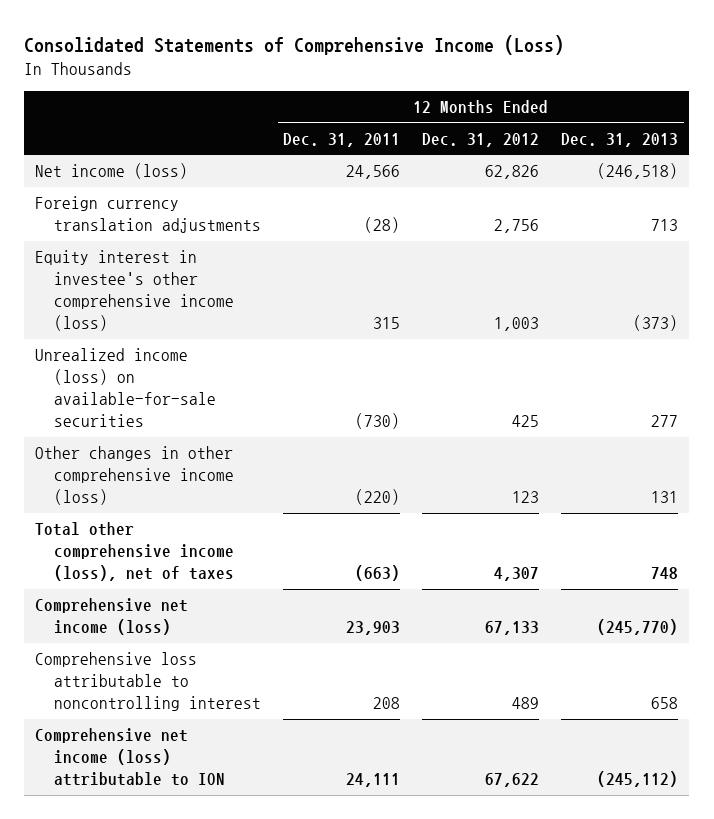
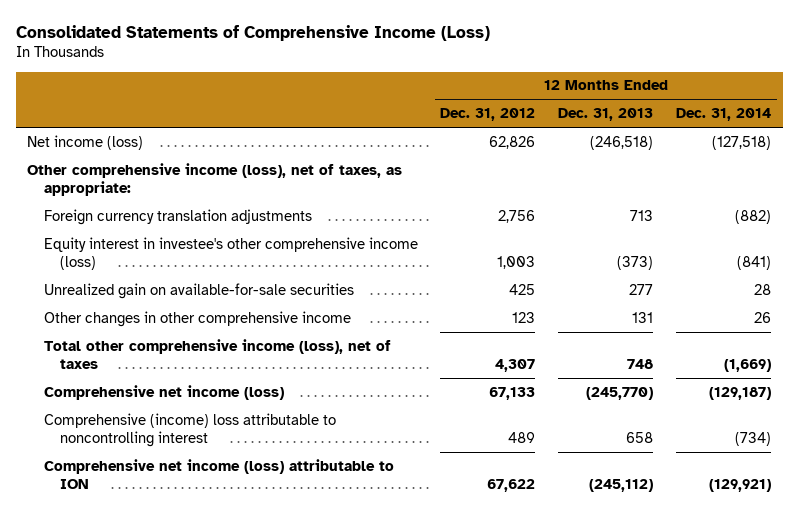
[283,132,401,147] Dec. 31, 2011 -> none
none -> [676,108,772,122] Dec. 31, 2014
none -> [27,162,403,196] Other comprehensive income (loss), net of taxes, as appropriate:
[35,348,217,428] Unrealized income (loss) on available-for-sale securities -> [43,282,354,299] Unrealized gain on available-for-sale securities
[35,446,235,506] Other changes in other comprehensive income (loss) -> [43,310,351,327] Other changes in other comprehensive income
[35,652,262,712] Comprehensive loss attributable to noncontrolling interest -> [43,412,336,447] Comprehensive (income) loss attributable to noncontrolling interest

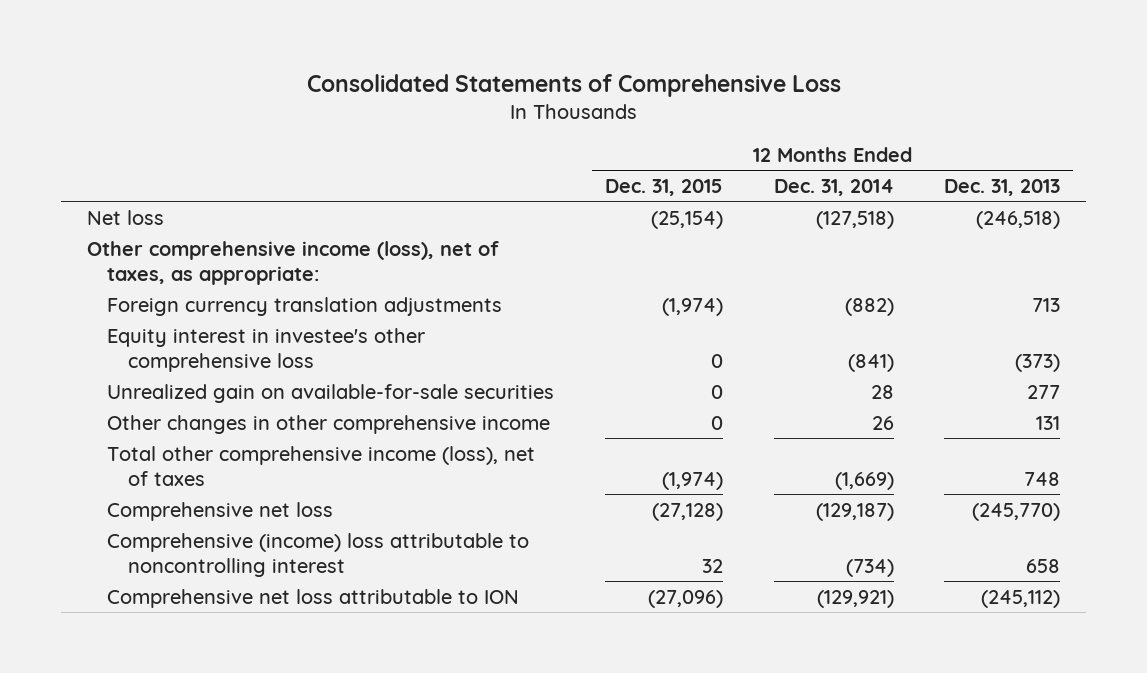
[15,25,490,42] Consolidated Statements of Comprehensive Income (Loss) -> [306,74,841,98] Consolidated Statements of Comprehensive Loss
[440,108,536,122] Dec. 31, 2012 -> none
none -> [605,179,724,197] Dec. 31, 2015
[27,134,144,150] Net income (loss) -> [86,209,164,225] Net loss
[43,236,418,270] Equity interest in investee's other comprehensive income (loss) -> [107,327,426,372] Equity interest in investee's other comprehensive loss
[43,384,284,400] Comprehensive net income (loss) -> [107,501,334,521] Comprehensive net loss
[43,458,394,489] Comprehensive net income (loss) attributable to ION -> [107,588,520,608] Comprehensive net loss attributable to ION

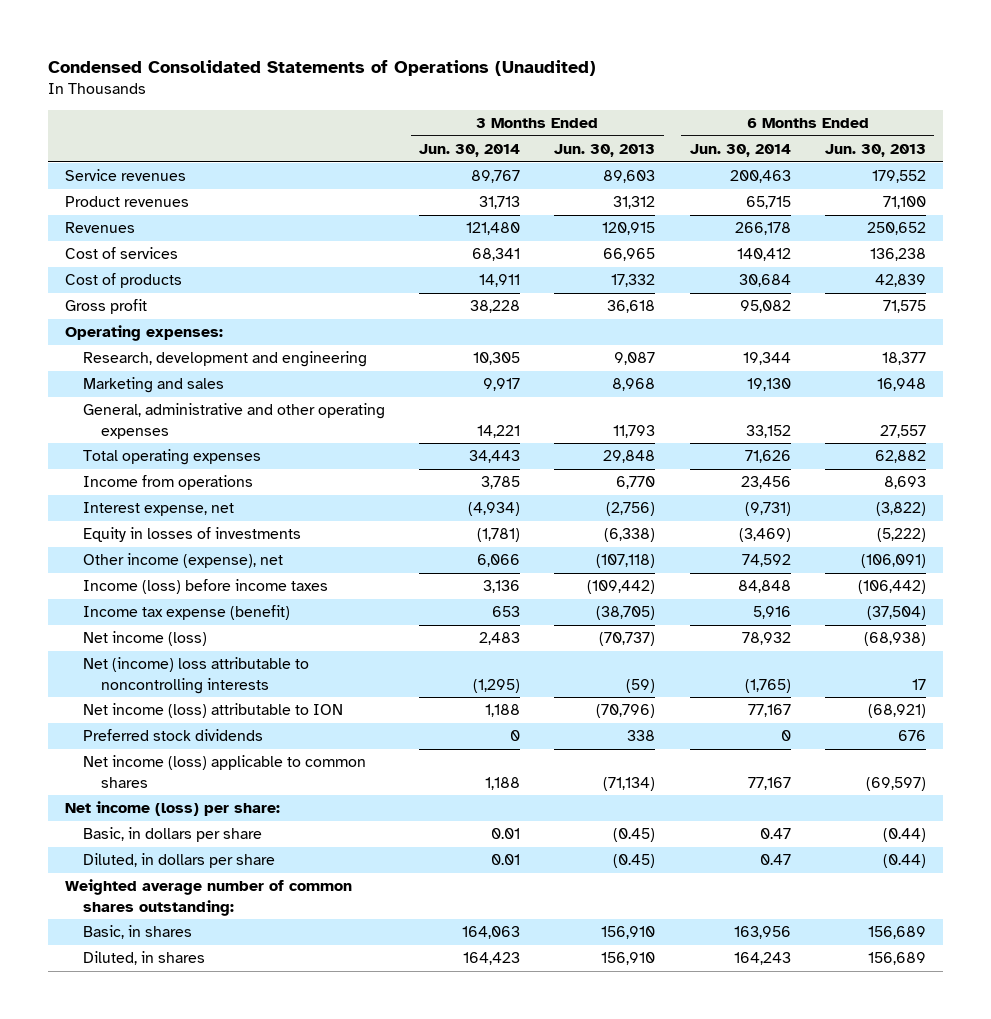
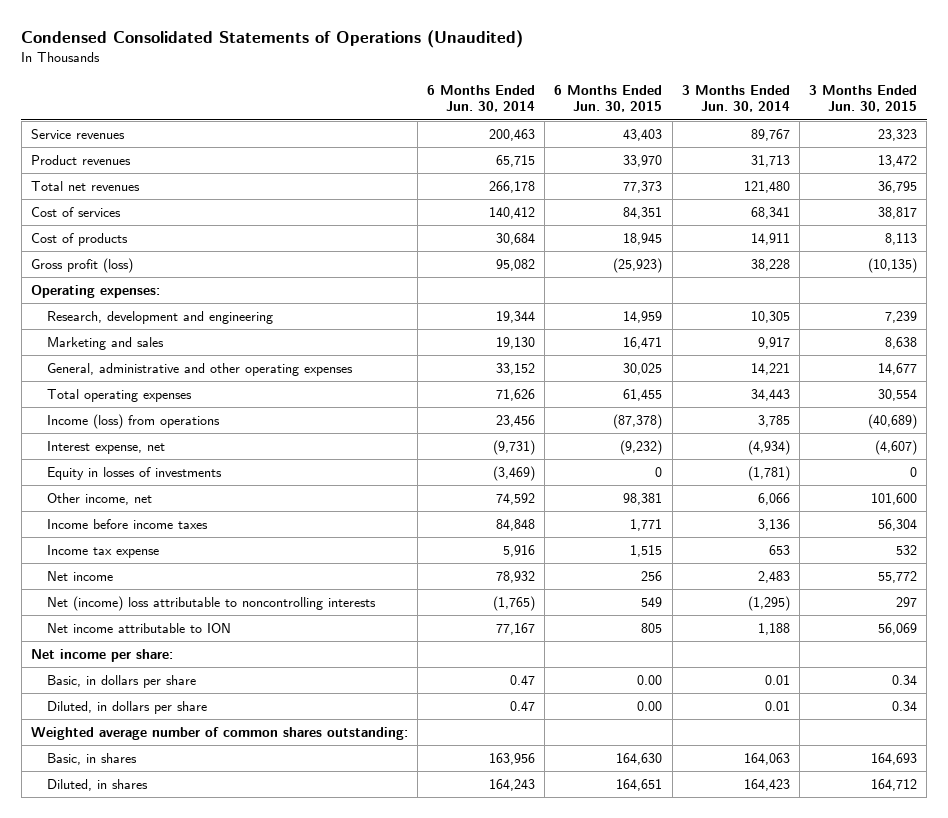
[554,143,656,157] Jun. 30, 2013 -> none
[824,143,926,157] Jun. 30, 2013 -> none
none -> [554,84,663,113] 6 Months Ended Jun. 30, 2015
none -> [809,84,918,113] 3 Months Ended Jun. 30, 2015
[65,222,136,234] Revenues -> [30,181,140,192] Total net revenues
[65,299,148,315] Gross profit -> [30,258,133,274] Gross profit (loss)
[83,475,254,491] Income from operations -> [47,414,221,430] Income (loss) from operations
[83,553,284,569] Other income (expense), net -> [47,493,153,506] Other income, net
[83,579,329,595] Income (loss) before income taxes -> [47,519,209,530] Income before income taxes
[83,605,291,621] Income tax expense (benefit) -> [47,545,160,559] Income tax expense
[83,631,208,647] Net income (loss) -> [47,571,114,582] Net income
[83,729,264,742] Preferred stock dividends -> none
[83,755,367,788] Net income (loss) applicable to common shares -> none
[83,703,344,719] Net income (loss) attributable to ION -> [47,623,232,634] Net income attributable to ION
[65,801,281,817] Net income (loss) per share: -> [30,649,173,663] Net income per share:

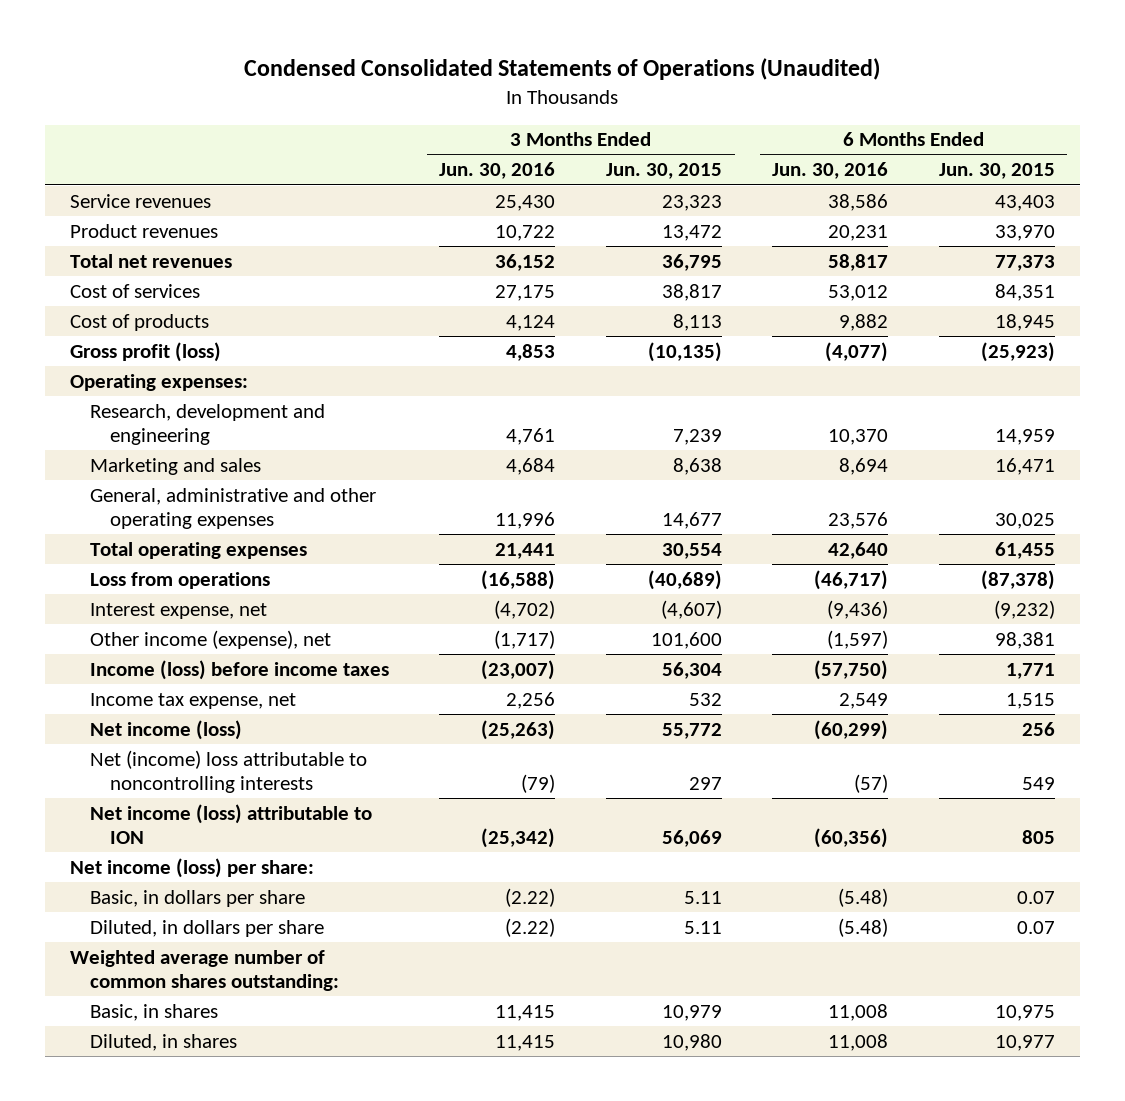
[427,84,536,113] 6 Months Ended Jun. 30, 2014 -> none
[681,84,790,113] 3 Months Ended Jun. 30, 2014 -> none
none -> [439,162,556,180] Jun. 30, 2016
none -> [772,162,889,180] Jun. 30, 2016
[47,414,221,430] Income (loss) from operations -> [90,571,271,589] Loss from operations
[47,467,223,481] Equity in losses of investments -> none
[47,493,153,506] Other income, net -> [90,629,332,649] Other income (expense), net
[47,519,209,530] Income before income taxes -> [90,659,390,680] Income (loss) before income taxes
[47,545,160,559] Income tax expense -> [90,692,297,709] Income tax expense, net
[47,571,114,582] Net income -> [90,719,243,740] Net income (loss)
[47,623,232,634] Net income attributable to ION -> [90,803,373,844] Net income (loss) attributable to ION
[30,649,173,663] Net income per share: -> [69,857,314,878] Net income (loss) per share:
[637,675,663,686] 0.00 -> [1016,890,1055,904] 0.07
[892,675,918,686] 0.34 -> [683,890,722,904] 5.11
[637,701,663,712] 0.00 -> [1016,920,1055,934] 0.07
[892,701,918,712] 0.34 -> [683,920,722,934] 5.11
[616,753,663,766] 164,630 -> [994,1004,1055,1021] 10,975
[871,753,918,766] 164,693 -> [661,1004,722,1021] 10,979
[616,779,663,792] 164,651 -> [994,1034,1055,1051] 10,977
[871,779,918,792] 164,712 -> [661,1033,722,1051] 10,980

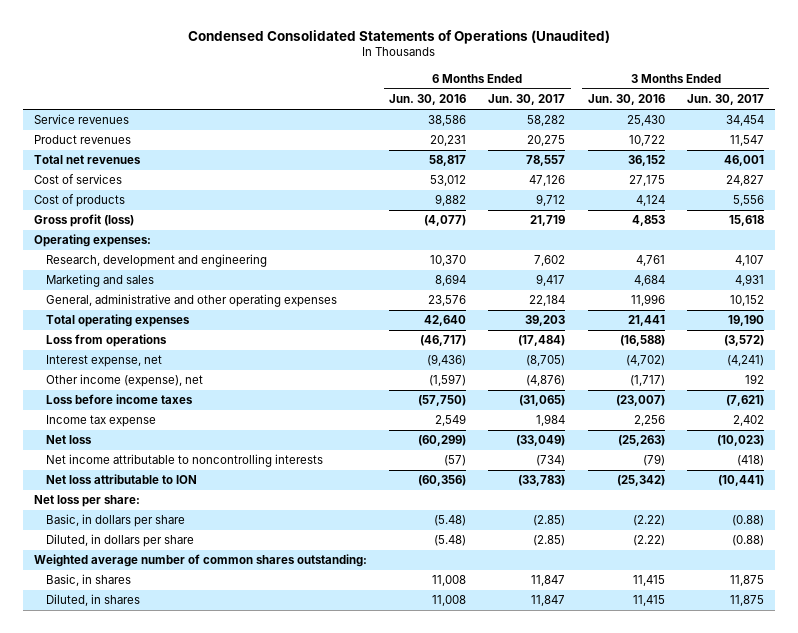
[605,163,722,180] Jun. 30, 2015 -> none
[938,163,1055,180] Jun. 30, 2015 -> none
none -> [488,94,566,106] Jun. 30, 2017
none -> [686,94,764,106] Jun. 30, 2017
[90,659,390,680] Income (loss) before income taxes -> [45,394,193,405] Loss before income taxes
[90,692,297,709] Income tax expense, net -> [45,415,156,428] Income tax expense
[90,719,243,740] Net income (loss) -> [45,435,92,445] Net loss
[90,749,368,793] Net (income) loss attributable to noncontrolling interests -> [45,454,323,468] Net income attributable to noncontrolling interests
[90,803,373,844] Net income (loss) attributable to ION -> [45,474,197,485] Net loss attributable to ION
[69,857,314,878] Net income (loss) per share: -> [33,495,140,508] Net loss per share:

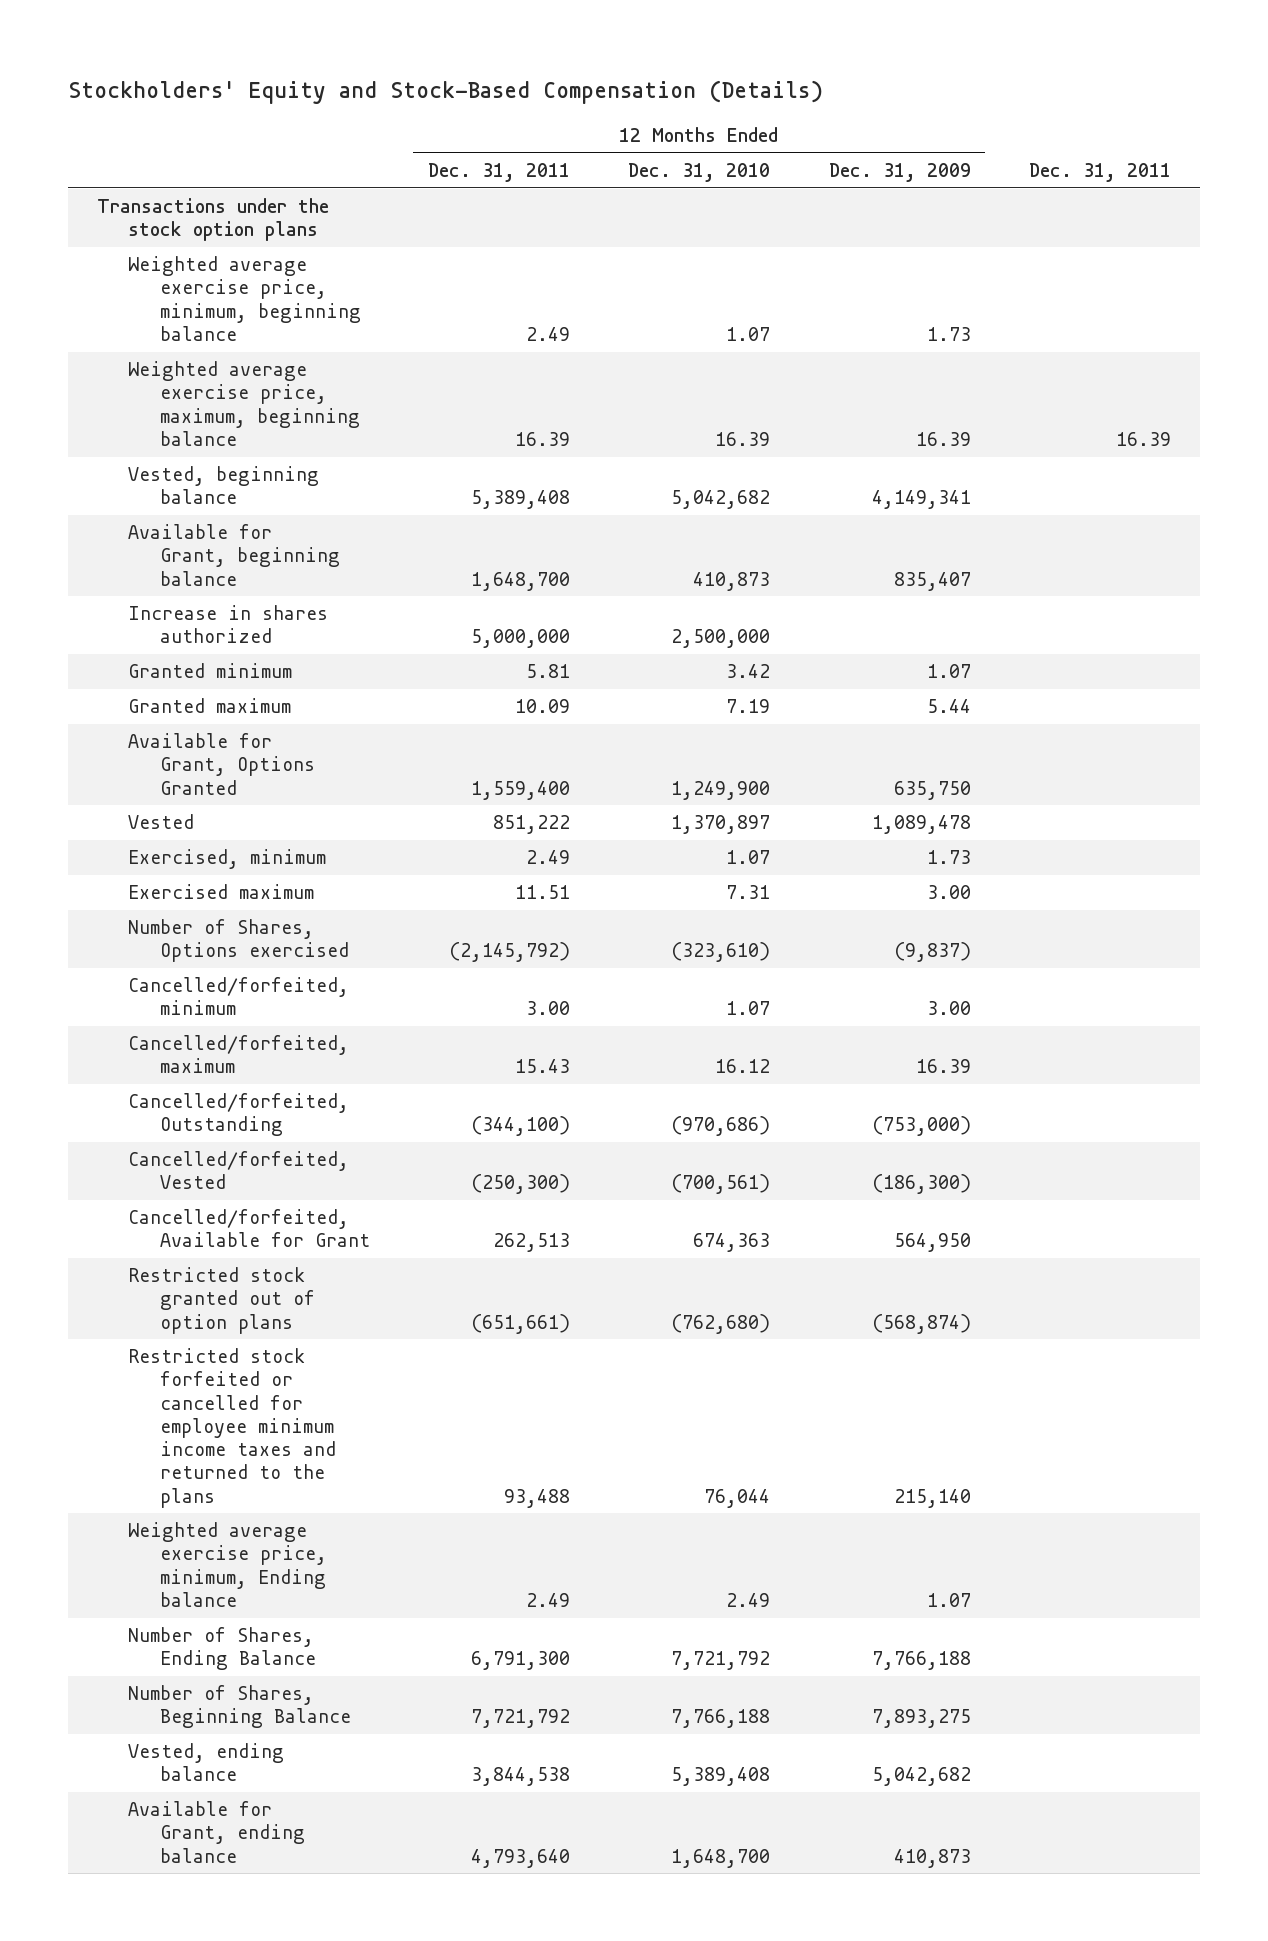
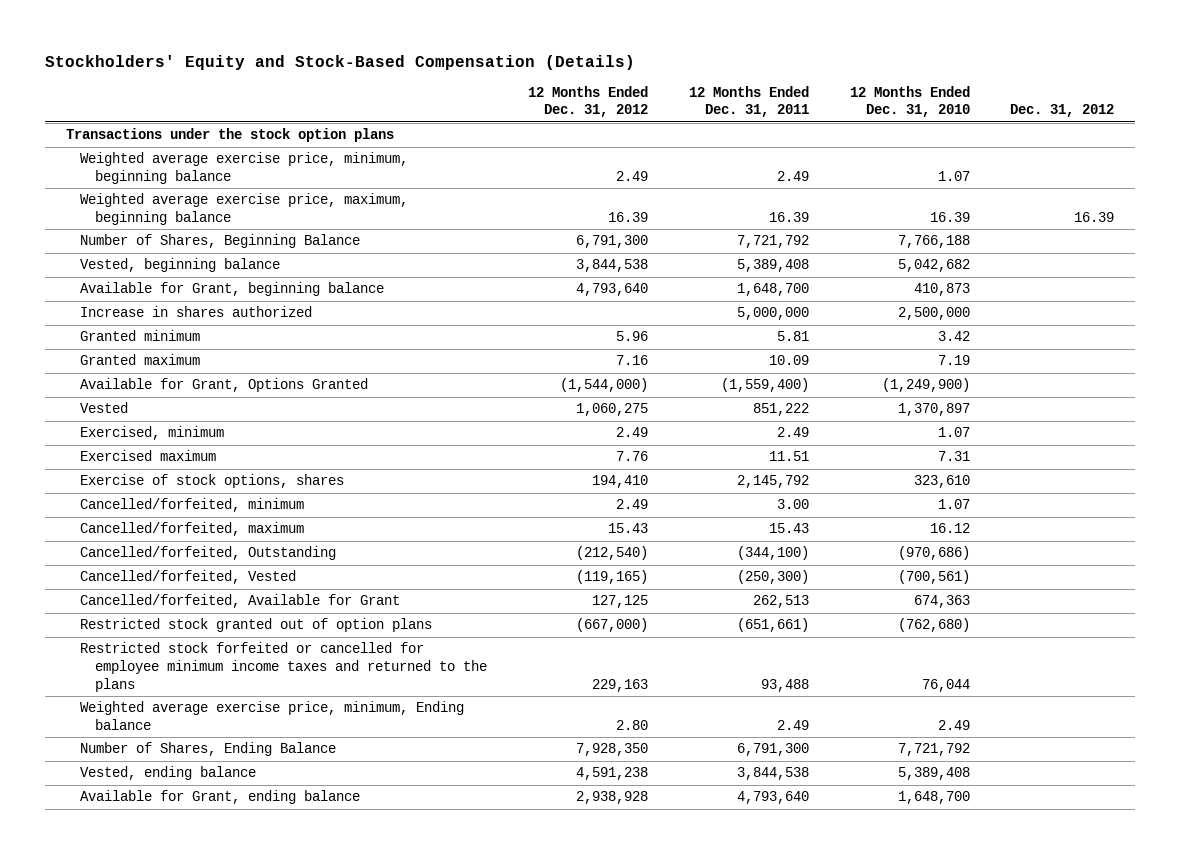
[828,162,971,182] Dec. 31, 2009 -> none
[1028,162,1171,182] Dec. 31, 2011 -> none
none -> [528,85,649,118] 12 Months Ended Dec. 31, 2012
none -> [1010,104,1115,118] Dec. 31, 2012
[128,1685,351,1729] Number of Shares, Beginning Balance -> [80,234,361,249] Number of Shares, Beginning Balance
[470,780,570,800] 1,559,400 -> [720,378,809,393] (1,559,400)
[671,780,771,800] 1,249,900 -> [881,378,970,393] (1,249,900)
[128,919,349,963] Number of Shares, Options exercised -> [80,474,345,489] Exercise of stock options, shares
[448,942,570,963] (2,145,792) -> [736,475,809,489] 2,145,792
[671,942,771,963] (323,610) -> [913,475,970,489] 323,610

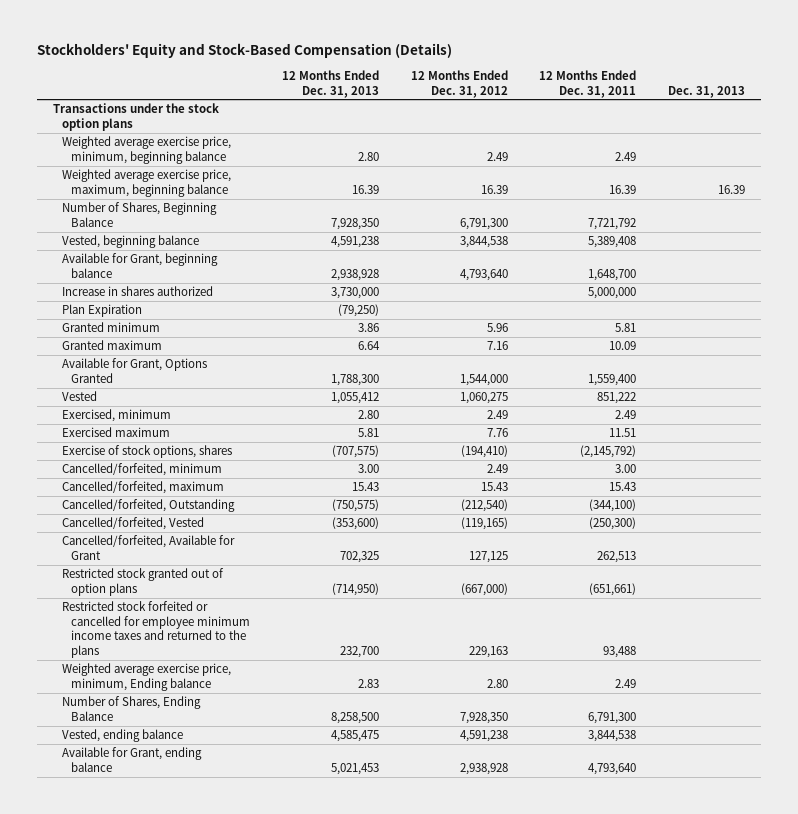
[849,85,970,118] 12 Months Ended Dec. 31, 2010 -> none
[1010,104,1115,118] Dec. 31, 2012 -> none
none -> [281,70,379,98] 12 Months Ended Dec. 31, 2013
none -> [668,85,746,98] Dec. 31, 2013
none -> [62,304,143,318] Plan Expiration
[560,378,649,393] (1,544,000) -> [459,373,508,386] 1,544,000
[720,378,809,393] (1,559,400) -> [588,373,637,386] 1,559,400
[592,475,649,489] 194,410 -> [460,445,508,459] (194,410)
[736,475,809,489] 2,145,792 -> [580,445,637,459] (2,145,792)

